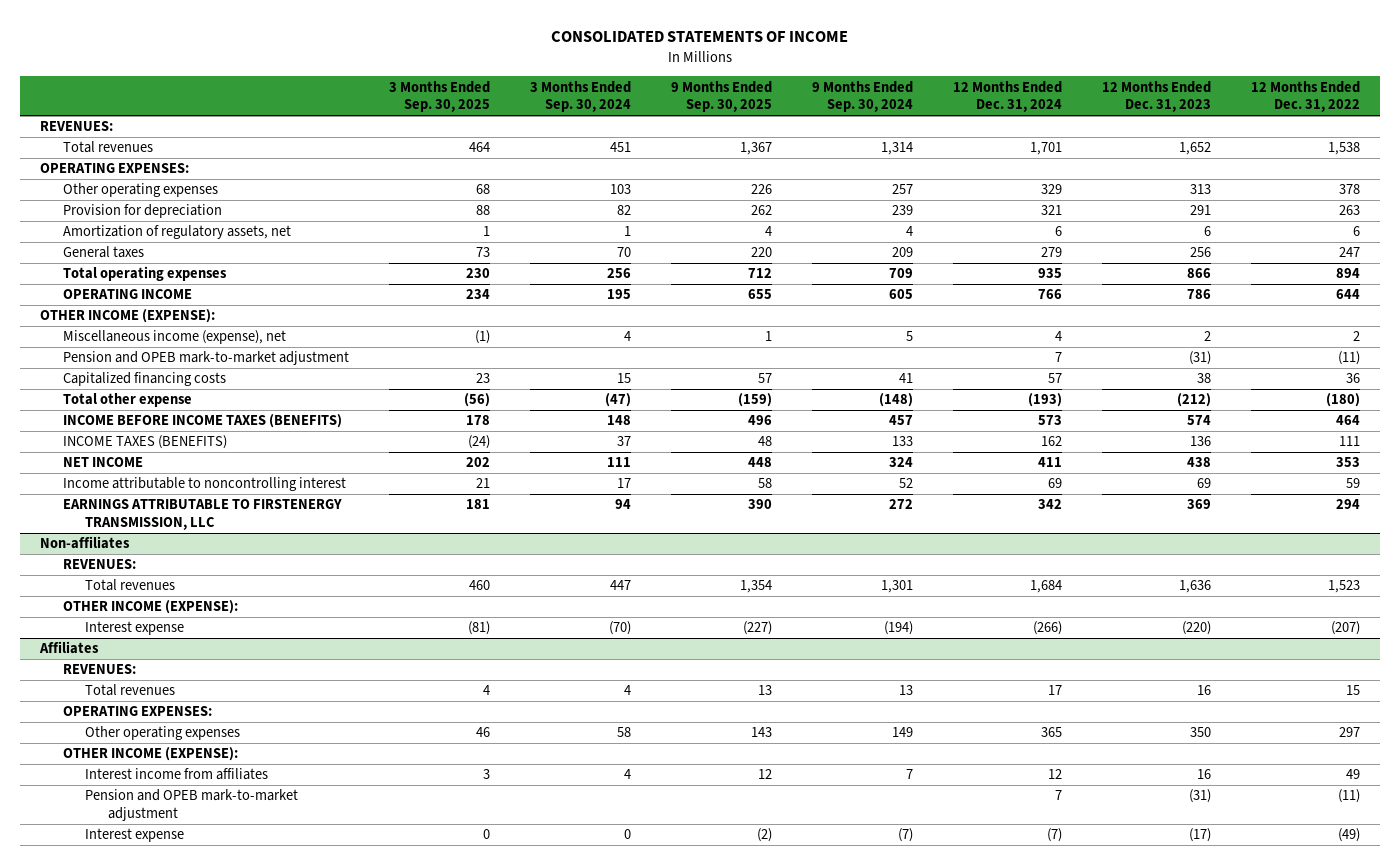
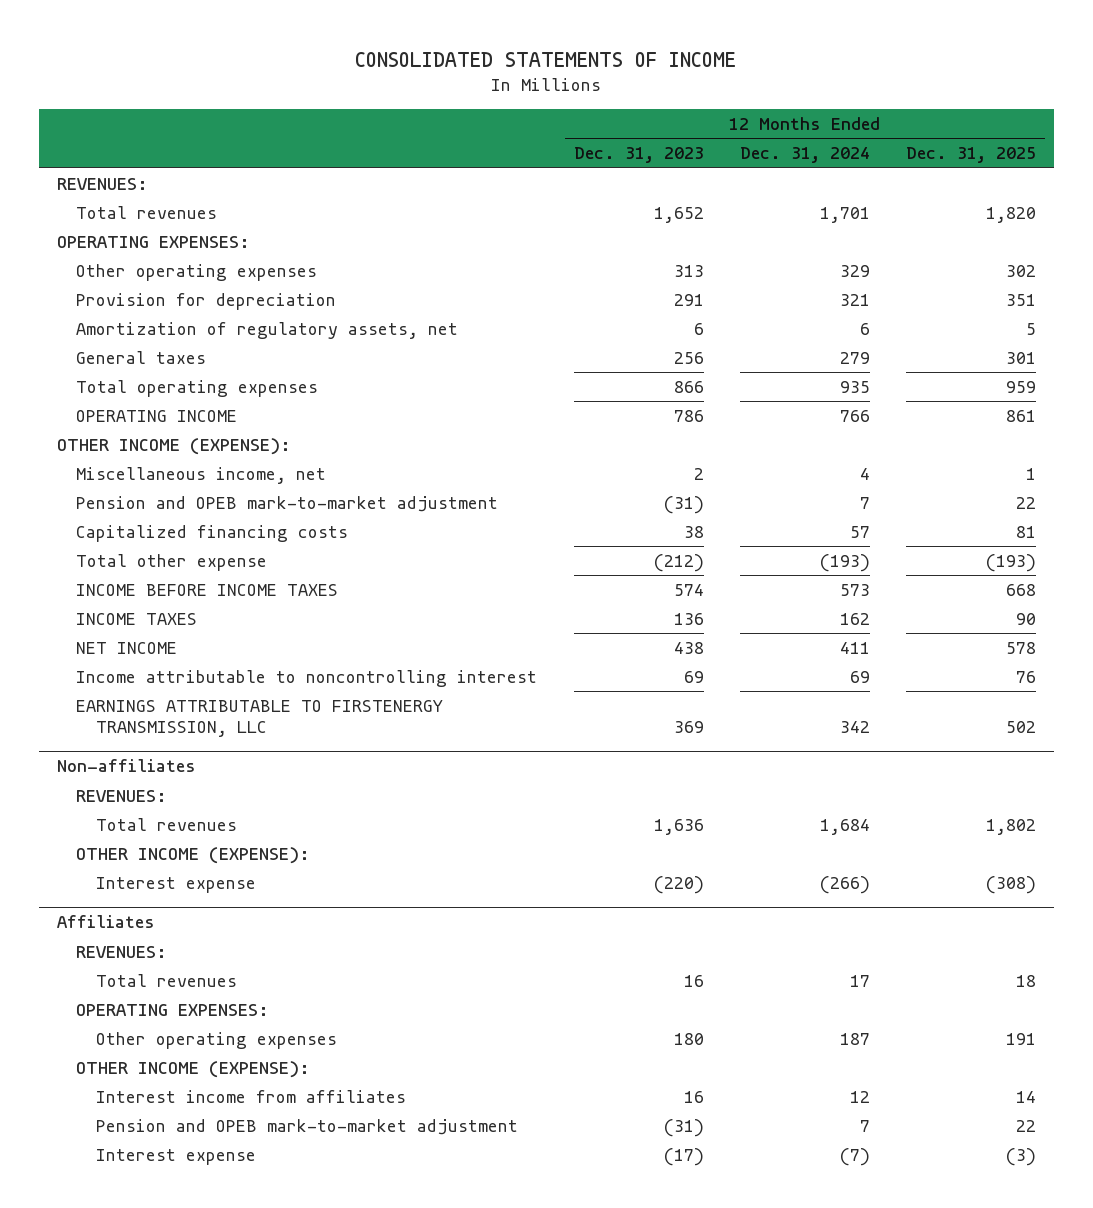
[388,80,490,113] 3 Months Ended Sep. 30, 2025 -> none
[529,80,631,113] 3 Months Ended Sep. 30, 2024 -> none
[670,80,772,113] 9 Months Ended Sep. 30, 2025 -> none
[811,80,913,113] 9 Months Ended Sep. 30, 2024 -> none
[1250,80,1360,113] 12 Months Ended Dec. 31, 2022 -> none
none -> [905,147,1036,164] Dec. 31, 2025
[62,330,286,345] Miscellaneous income (expense), net -> [76,466,327,484] Miscellaneous income, net
[62,414,342,429] INCOME BEFORE INCOME TAXES (BENEFITS) -> [76,583,339,596] INCOME BEFORE INCOME TAXES
[62,435,227,450] INCOME TAXES (BENEFITS) -> [76,612,198,625] INCOME TAXES
[1040,727,1062,738] 365 -> [839,1032,870,1045] 187
[1189,727,1211,738] 350 -> [673,1032,704,1045] 180

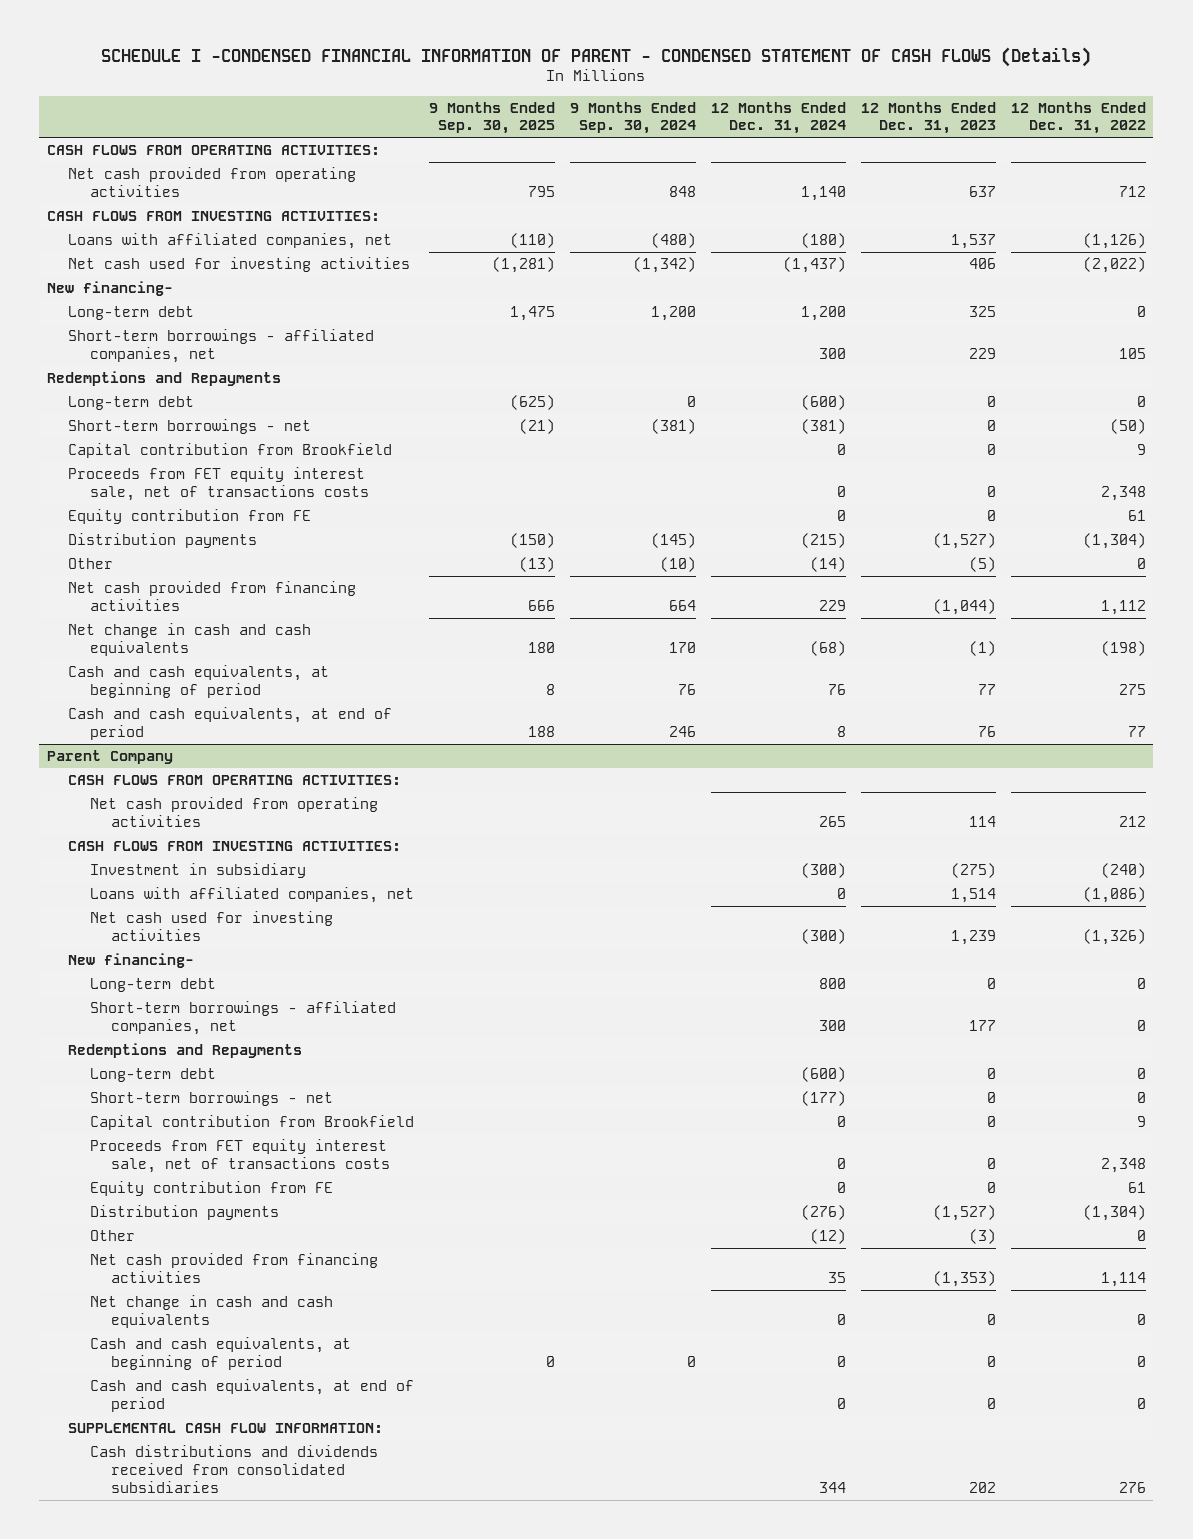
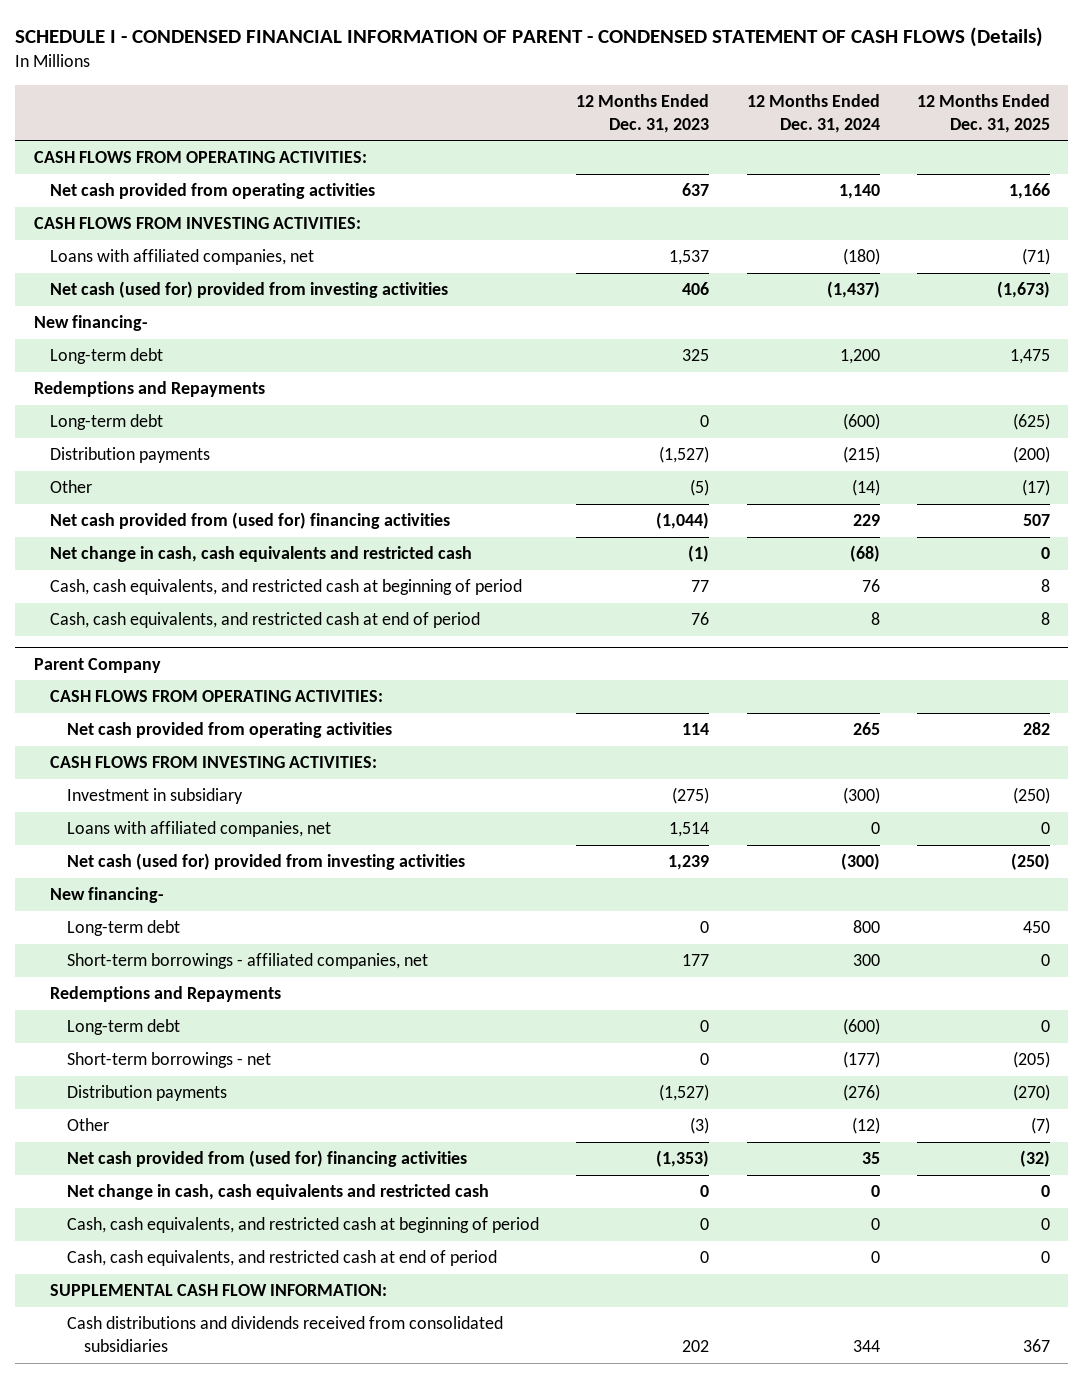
[101,46,1092,67] SCHEDULE I -CONDENSED FINANCIAL INFORMATION OF PARENT - CONDENSED STATEMENT OF CASH FLOWS (Details) -> [15,26,1044,47] SCHEDULE I - CONDENSED FINANCIAL INFORMATION OF PARENT - CONDENSED STATEMENT OF CASH FLOWS (Details)
[428,101,555,135] 9 Months Ended Sep. 30, 2025 -> none
[569,101,696,135] 9 Months Ended Sep. 30, 2024 -> none
[1010,101,1146,135] 12 Months Ended Dec. 31, 2022 -> none
none -> [916,94,1050,133] 12 Months Ended Dec. 31, 2025
[68,257,411,273] Net cash used for investing activities -> [50,281,449,299] Net cash (used for) provided from investing activities
[68,329,375,363] Short-term borrowings - affiliated companies, net -> none
[68,419,312,435] Short-term borrowings - net -> none
[68,443,393,459] Capital contribution from Brookfield -> none
[68,467,369,501] Proceeds from FET equity interest sale, net of transactions costs -> none
[68,509,312,525] Equity contribution from FE -> none
[68,581,357,611] Net cash provided from financing activities -> [50,512,451,530] Net cash provided from (used for) financing activities
[68,623,312,656] Net change in cash and cash equivalents -> [50,546,473,563] Net change in cash, cash equivalents and restricted cash
[68,665,330,698] Cash and cash equivalents, at beginning of period -> [50,579,523,596] Cash, cash equivalents, and restricted cash at beginning of period
[68,707,393,740] Cash and cash equivalents, at end of period -> [50,612,481,629] Cash, cash equivalents, and restricted cash at end of period
[89,911,333,941] Net cash used for investing activities -> [67,853,466,871] Net cash (used for) provided from investing activities
[89,1115,414,1131] Capital contribution from Brookfield -> none
[89,1139,390,1173] Proceeds from FET equity interest sale, net of transactions costs -> none
[89,1181,333,1197] Equity contribution from FE -> none
[89,1253,378,1283] Net cash provided from financing activities -> [67,1150,468,1168] Net cash provided from (used for) financing activities
[89,1295,333,1328] Net change in cash and cash equivalents -> [67,1184,490,1201] Net change in cash, cash equivalents and restricted cash
[89,1337,351,1370] Cash and cash equivalents, at beginning of period -> [67,1217,540,1234] Cash, cash equivalents, and restricted cash at beginning of period
[89,1379,414,1412] Cash and cash equivalents, at end of period -> [67,1250,498,1267] Cash, cash equivalents, and restricted cash at end of period

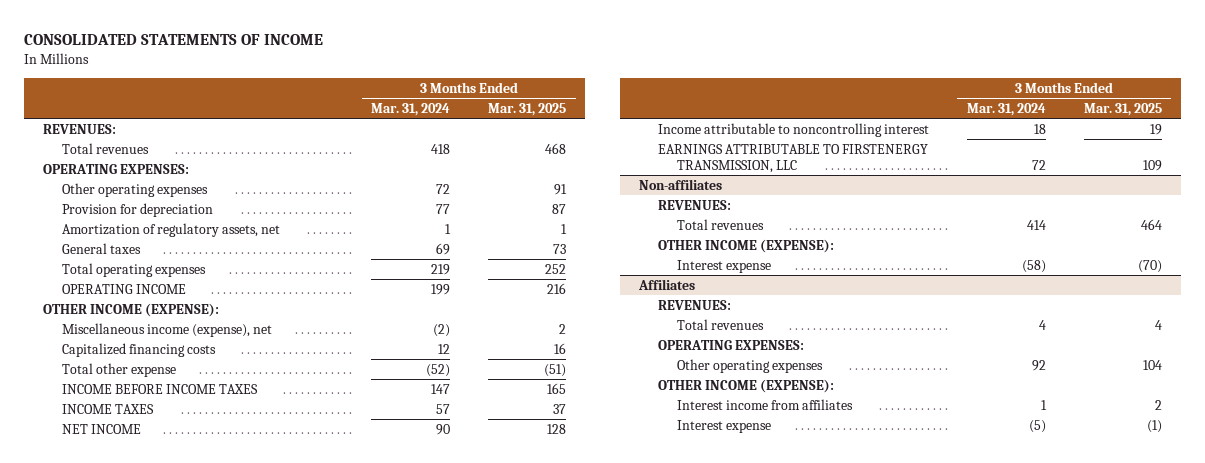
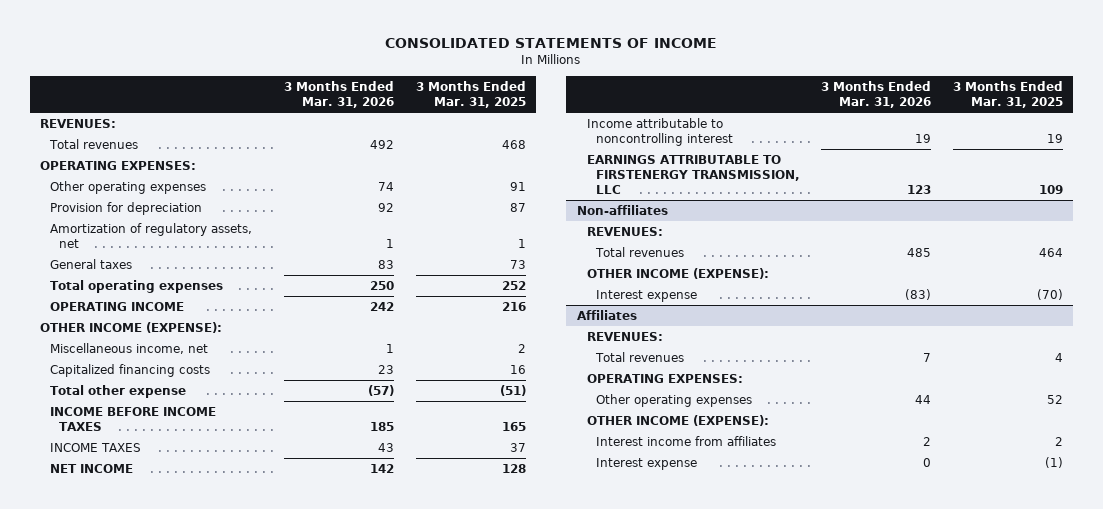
[371,102,451,116] Mar. 31, 2024 -> none
none -> [284,80,395,109] 3 Months Ended Mar. 31, 2026
[61,322,272,337] Miscellaneous income (expense), net -> [49,342,208,354] Miscellaneous income, net
[1142,359,1162,370] 104 -> [1046,394,1063,404] 52

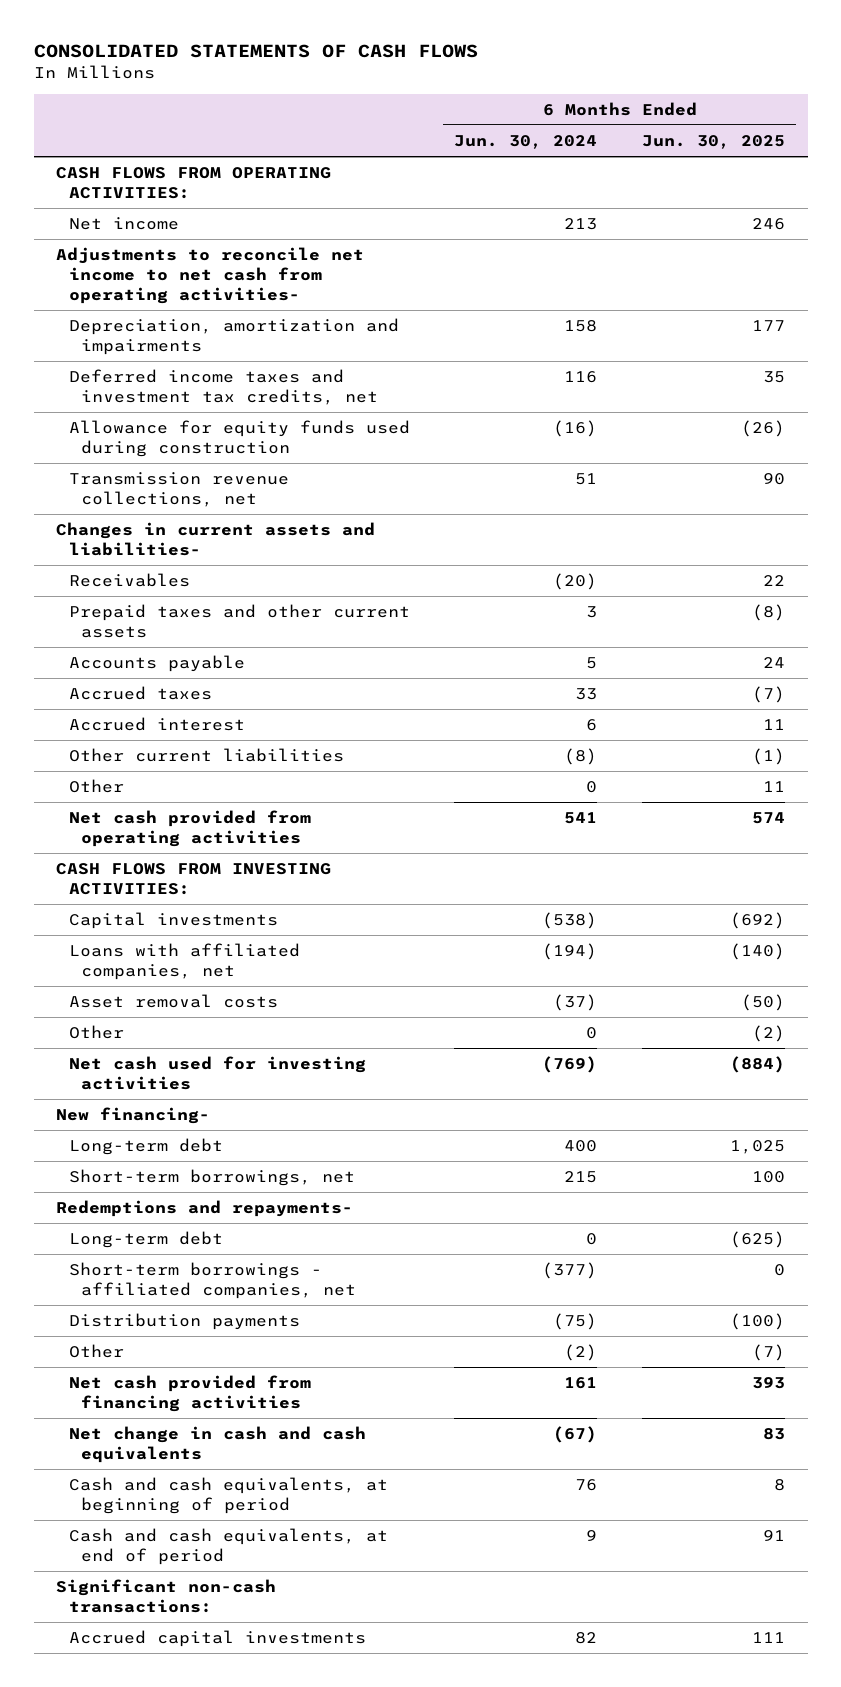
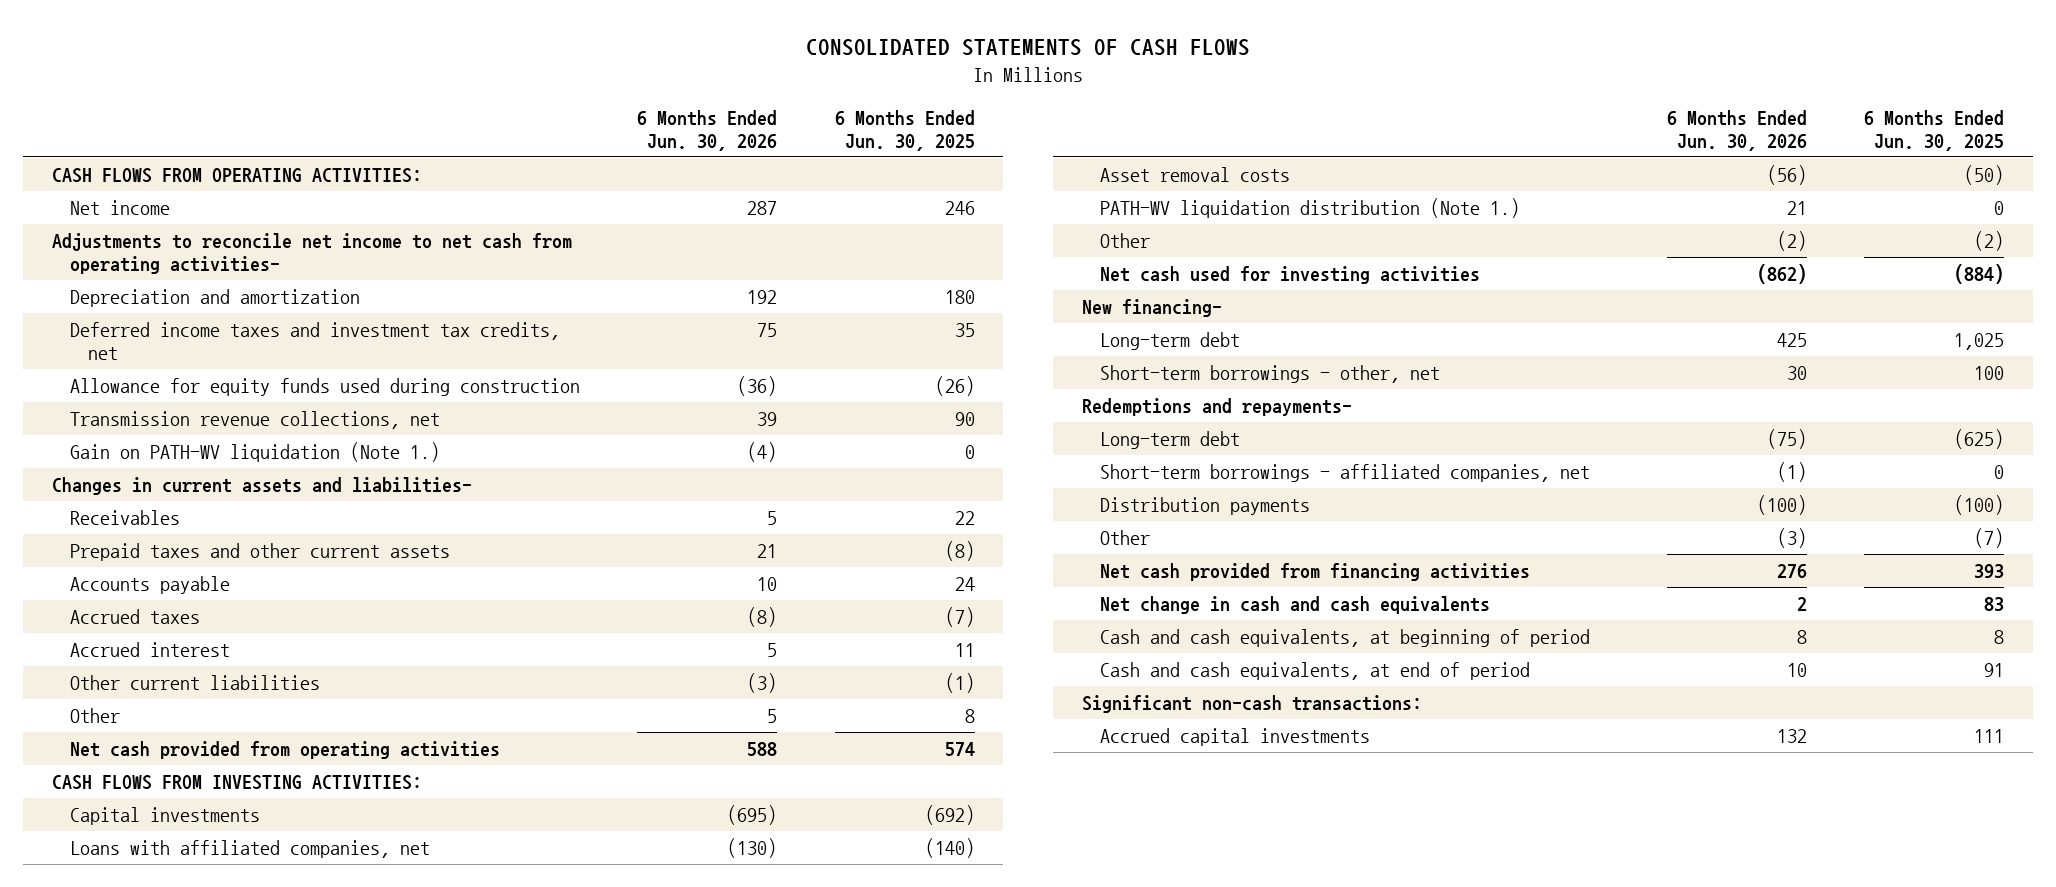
[454,134,598,149] Jun. 30, 2024 -> none
none -> [637,109,778,151] 6 Months Ended Jun. 30, 2026
[68,318,399,355] Depreciation, amortization and impairments -> [69,288,360,307] Depreciation and amortization
[752,320,786,332] 177 -> [944,289,975,304] 180
none -> [69,441,440,462] Gain on PATH-WV liquidation (Note 1.)
[763,781,786,793] 11 -> [964,708,975,723] 8
none -> [1099,197,1520,218] PATH-WV liquidation distribution (Note 1.)
[68,1169,355,1187] Short-term borrowings, net -> [1099,364,1440,383] Short-term borrowings - other, net

